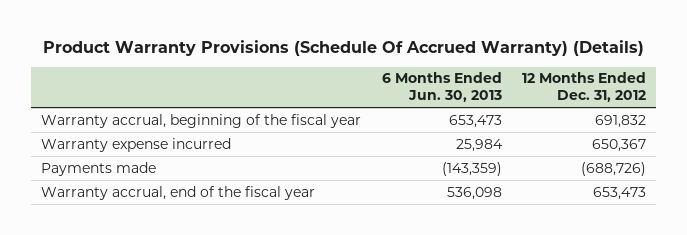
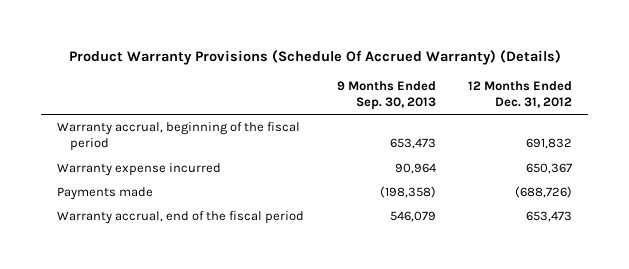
[381,72,502,103] 6 Months Ended Jun. 30, 2013 -> none
none -> [336,80,436,111] 9 Months Ended Sep. 30, 2013
[41,113,362,128] Warranty accrual, beginning of the fiscal year -> [57,122,301,152] Warranty accrual, beginning of the fiscal period
[41,185,316,200] Warranty accrual, end of the fiscal year -> [57,211,305,225] Warranty accrual, end of the fiscal period

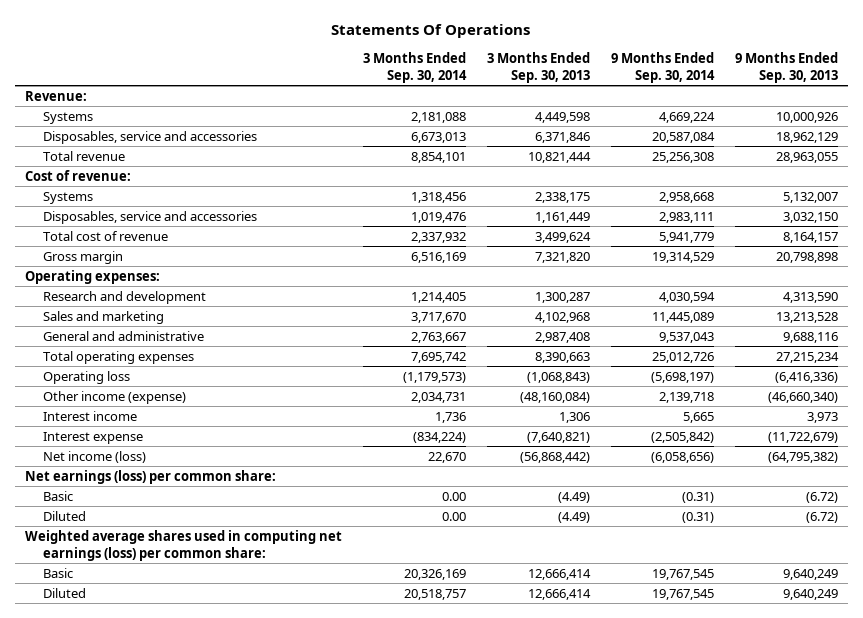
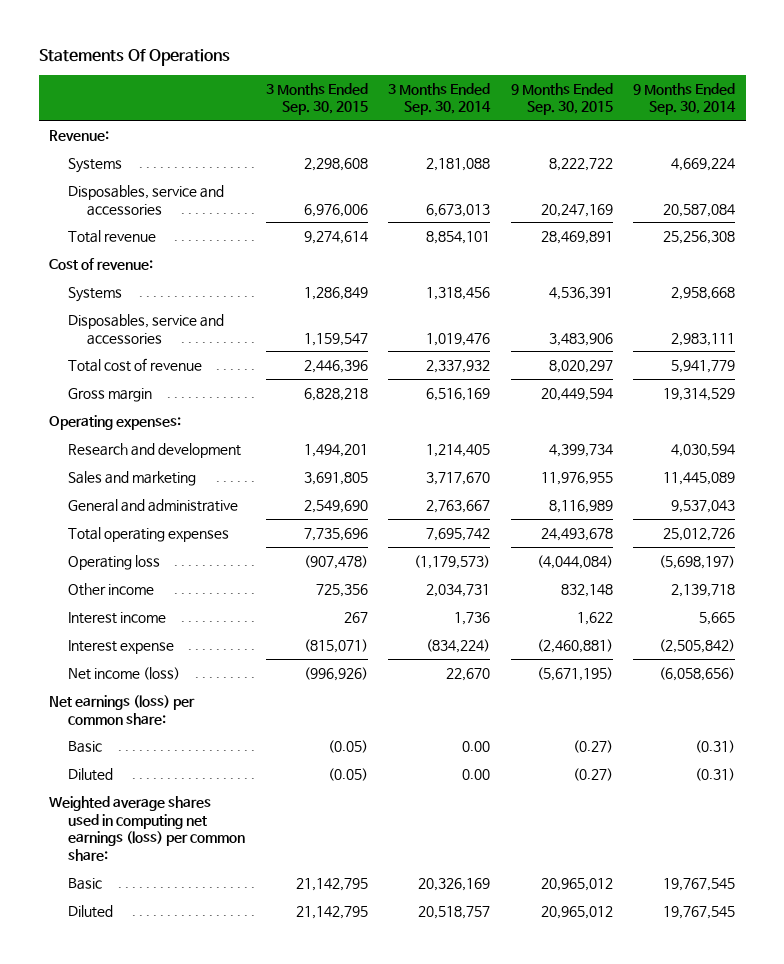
[486,51,590,83] 3 Months Ended Sep. 30, 2013 -> none
[734,51,838,83] 9 Months Ended Sep. 30, 2013 -> none
none -> [265,82,368,116] 3 Months Ended Sep. 30, 2015
none -> [510,82,613,116] 9 Months Ended Sep. 30, 2015
[43,390,187,404] Other income (expense) -> [68,583,155,597] Other income

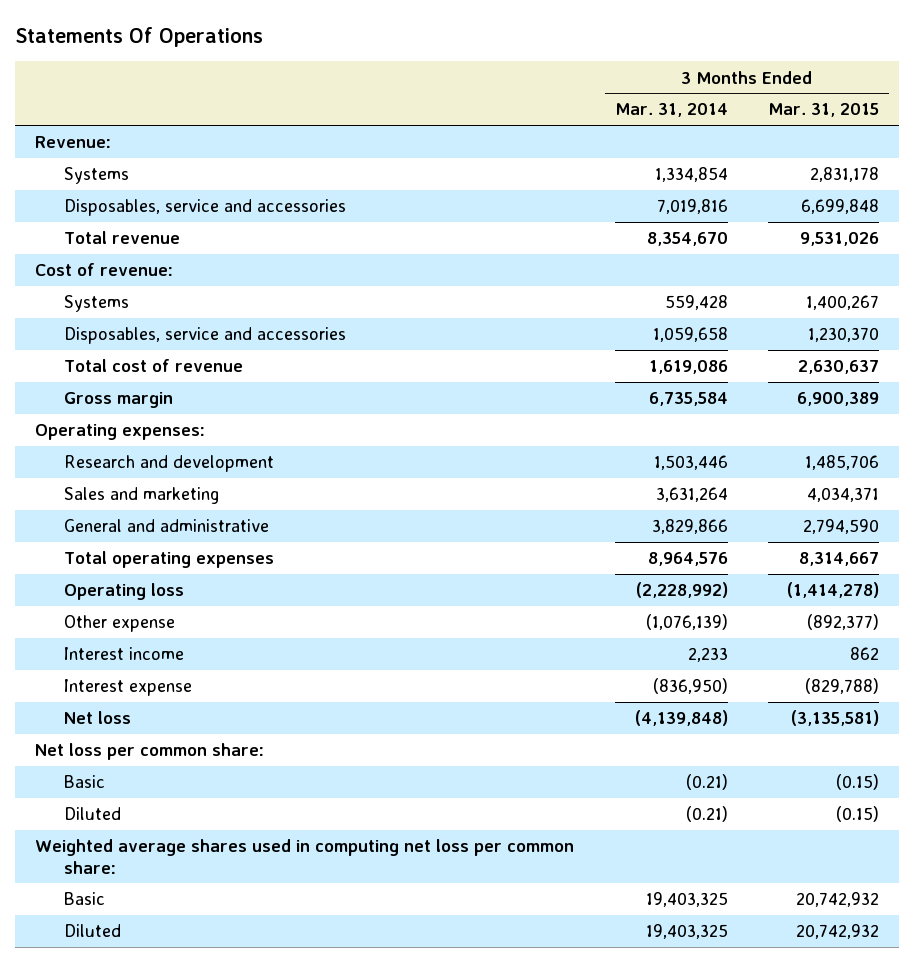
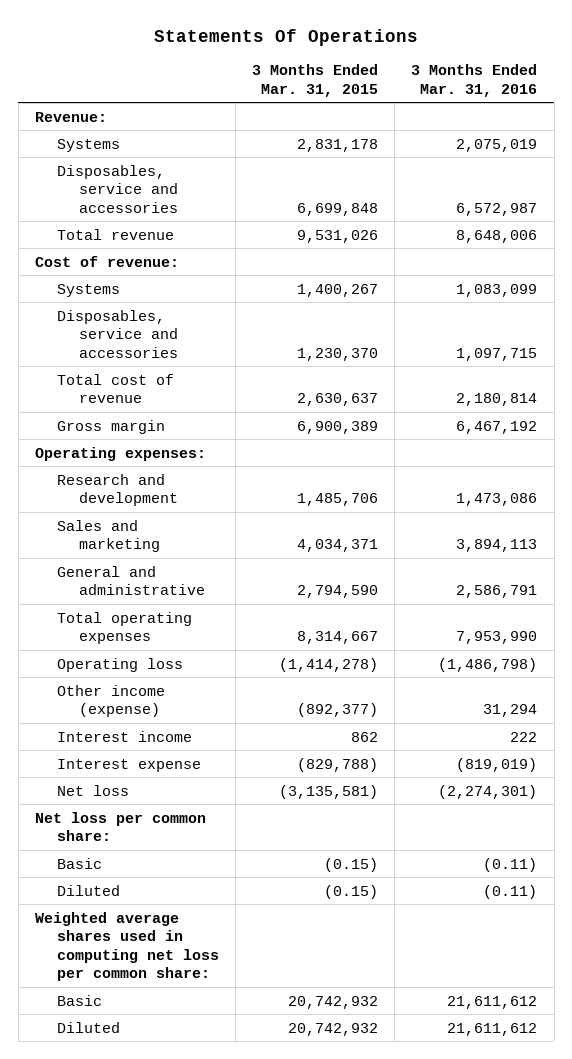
[614,103,728,118] Mar. 31, 2014 -> none
none -> [411,64,538,97] 3 Months Ended Mar. 31, 2016
[63,615,175,633] Other expense -> [56,684,165,718] Other income (expense)

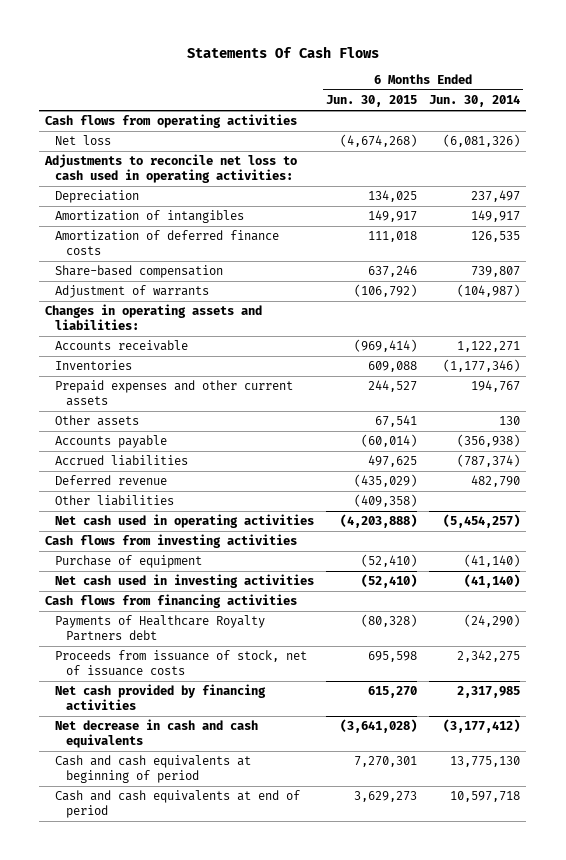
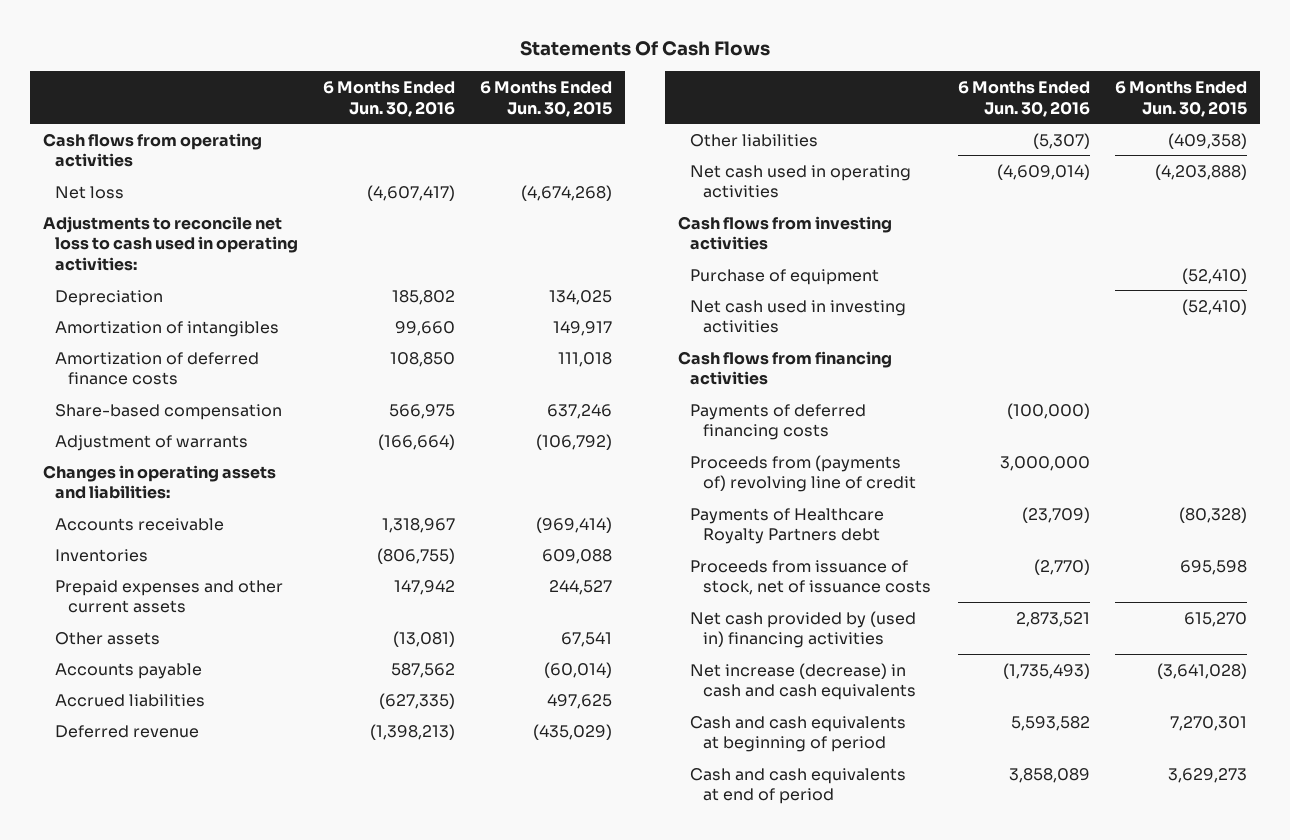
[429,95,521,108] Jun. 30, 2014 -> none
none -> [323,80,456,117] 6 Months Ended Jun. 30, 2016
none -> [690,403,867,441] Payments of deferred financing costs
none -> [690,454,916,493] Proceeds from (payments of) revolving line of credit
[55,684,267,710] Net cash provided by financing activities -> [690,610,917,649] Net cash provided by (used in) financing activities
[55,719,259,748] Net decrease in cash and cash equivalents -> [690,662,916,701] Net increase (decrease) in cash and cash equivalents

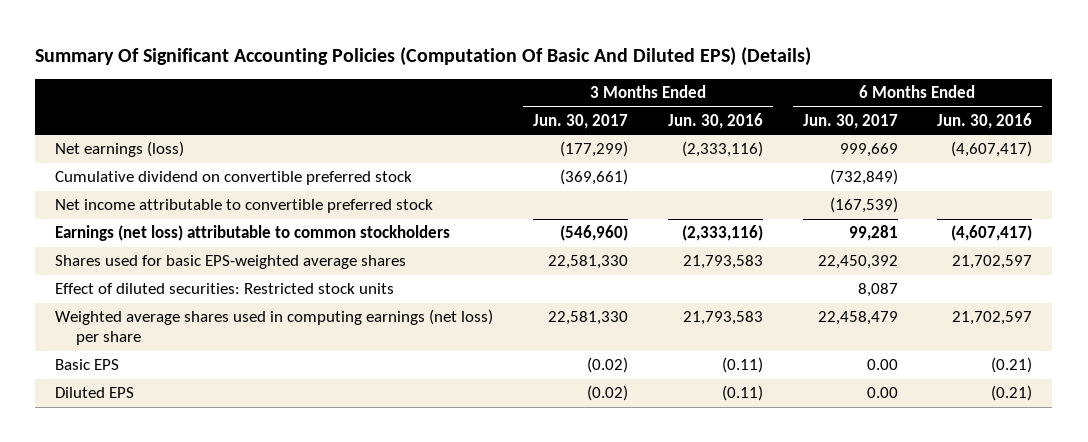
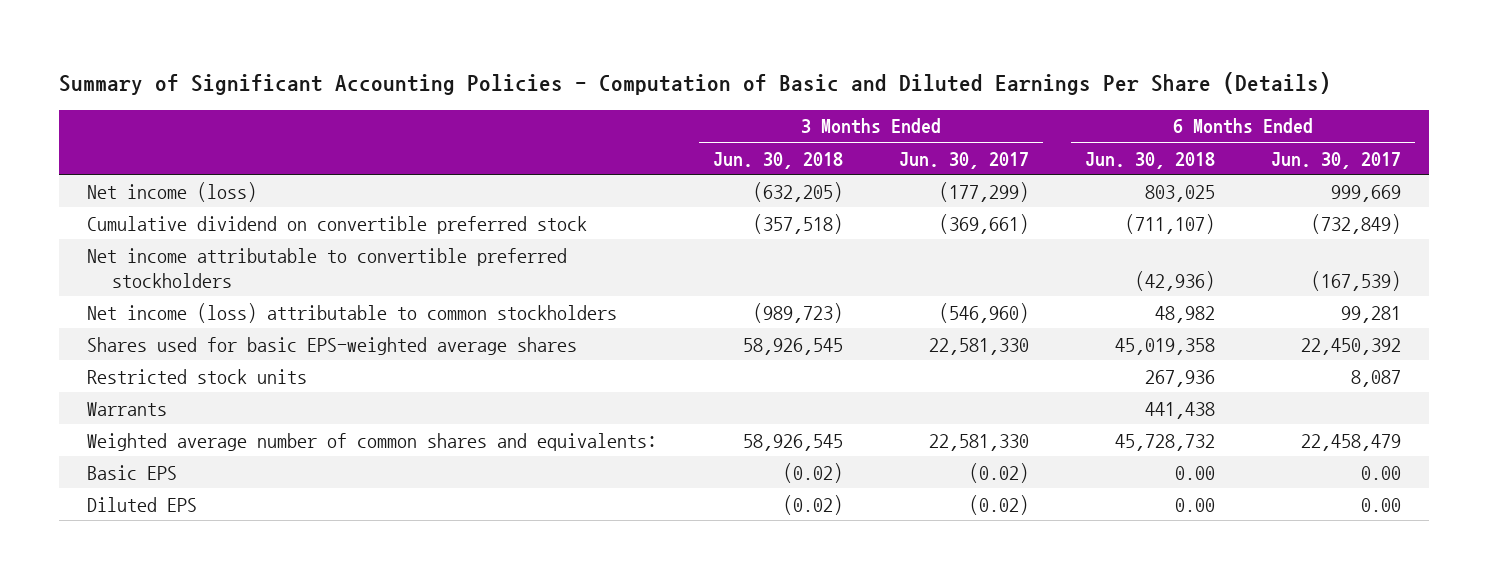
[35,46,812,66] Summary Of Significant Accounting Policies (Computation Of Basic And Diluted EPS) (Details) -> [58,71,1331,95] Summary of Significant Accounting Policies - Computation of Basic and Diluted Earnings Per Share (Details)
[667,112,763,129] Jun. 30, 2016 -> none
[937,112,1033,129] Jun. 30, 2016 -> none
none -> [712,151,843,169] Jun. 30, 2018
none -> [1084,151,1215,169] Jun. 30, 2018
[55,141,185,158] Net earnings (loss) -> [86,181,257,202] Net income (loss)
[55,199,434,214] Net income attributable to convertible preferred stock -> [86,247,567,288] Net income attributable to convertible preferred stockholders
[55,225,451,242] Earnings (net loss) attributable to common stockholders -> [86,302,617,323] Net income (loss) attributable to common stockholders
[55,283,395,295] Effect of diluted securities: Restricted stock units -> [86,368,307,384] Restricted stock units
none -> [86,401,167,416] Warrants
[55,309,494,346] Weighted average shares used in computing earnings (net loss) per share -> [86,432,657,451] Weighted average number of common shares and equivalents:

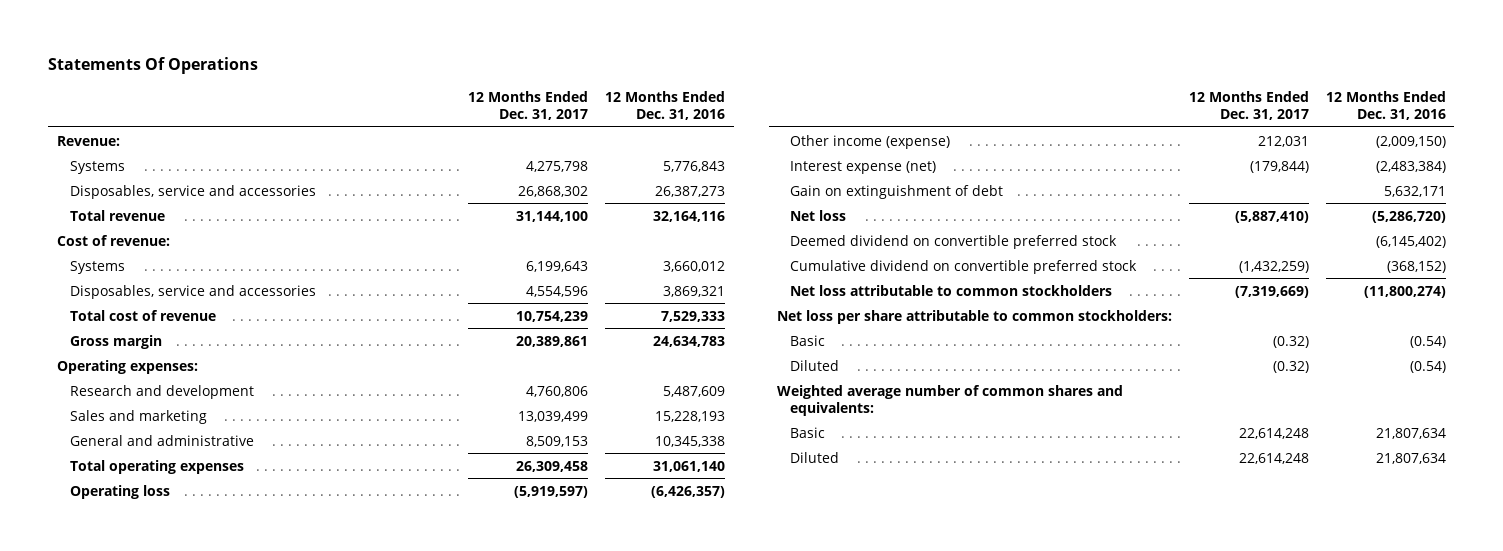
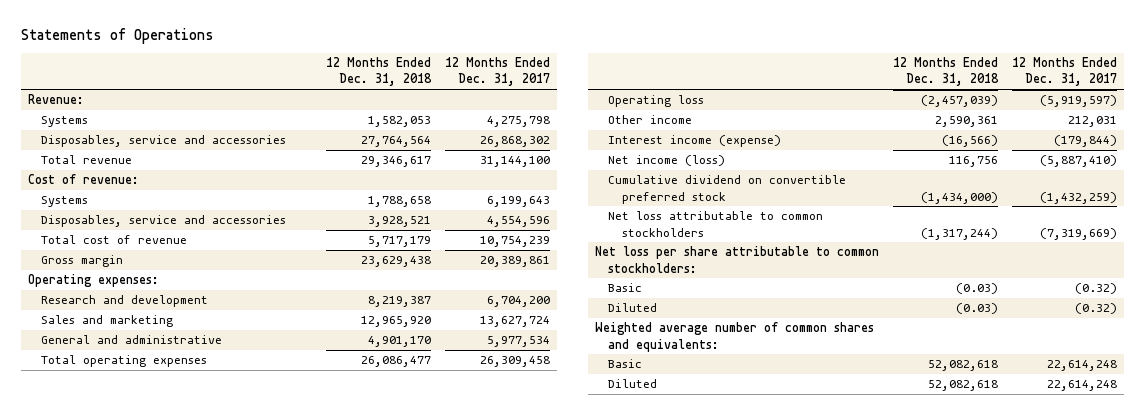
[48,57,259,75] Statements Of Operations -> [20,28,214,45] Statements of Operations
[605,90,726,120] 12 Months Ended Dec. 31, 2016 -> none
none -> [326,57,433,87] 12 Months Ended Dec. 31, 2018
[526,385,589,397] 4,760,806 -> [487,296,551,308] 6,704,200
[518,410,589,422] 13,039,499 -> [480,316,551,328] 13,627,724
[526,435,589,447] 8,509,153 -> [487,336,551,348] 5,977,534
[790,184,1004,199] Gain on extinguishment of debt -> none
[790,234,1118,249] Deemed dividend on convertible preferred stock -> none
[790,134,951,149] Other income (expense) -> [608,115,693,125] Other income
[790,160,937,174] Interest expense (net) -> [608,135,782,148] Interest income (expense)
[790,209,847,221] Net loss -> [608,155,726,167] Net income (loss)

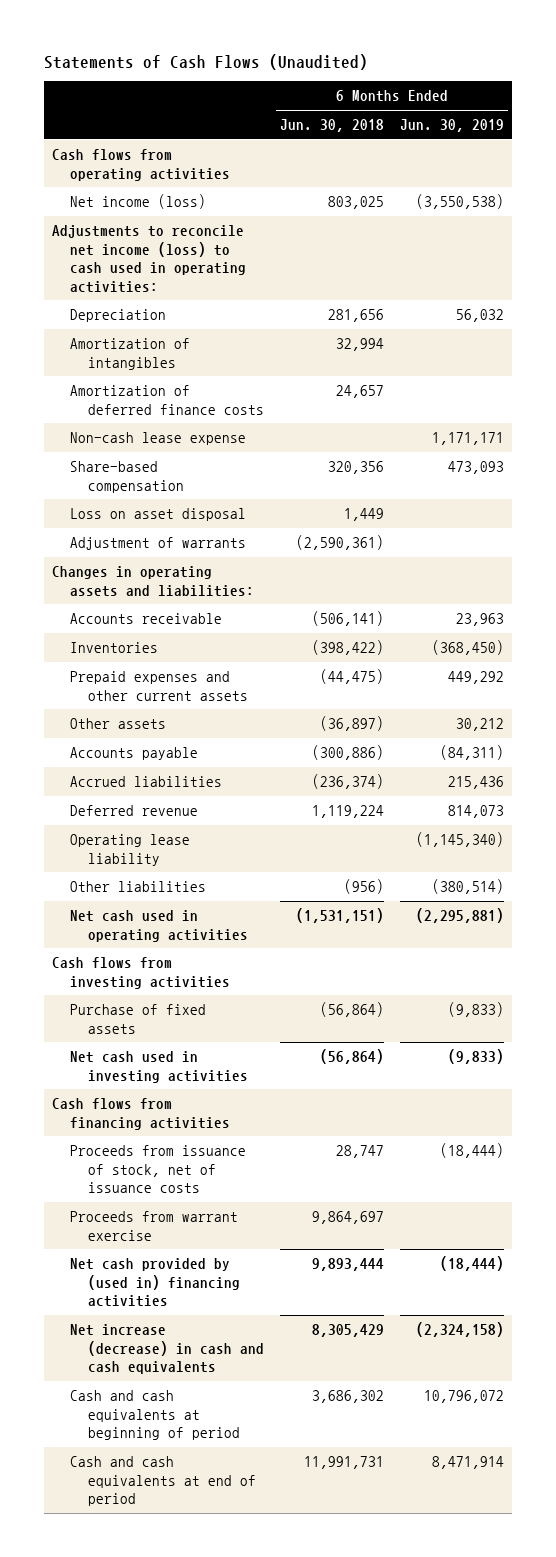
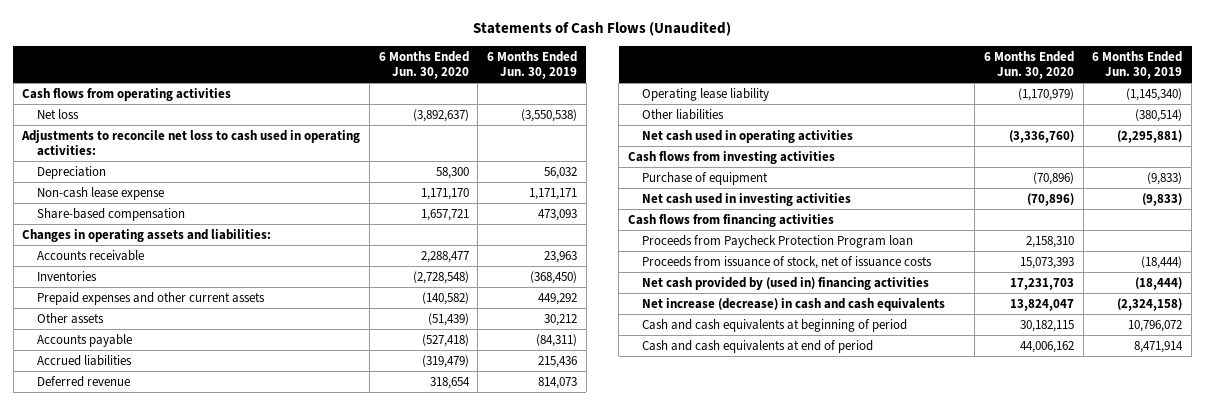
[280,119,385,133] Jun. 30, 2018 -> none
none -> [378,50,469,79] 6 Months Ended Jun. 30, 2020
[69,194,206,210] Net income (loss) -> [36,108,79,119] Net loss
[51,225,246,293] Adjustments to reconcile net income (loss) to cash used in operating activities: -> [21,129,361,156] Adjustments to reconcile net loss to cash used in operating activities:
[69,338,190,370] Amortization of intangibles -> none
[69,385,264,415] Amortization of deferred finance costs -> none
[69,508,246,522] Loss on asset disposal -> none
[69,537,246,551] Adjustment of warrants -> none
[69,1004,206,1034] Purchase of fixed assets -> [642,171,769,185] Purchase of equipment
none -> [642,234,914,248] Proceeds from Paycheck Protection Program loan
[69,1211,238,1241] Proceeds from warrant exercise -> none

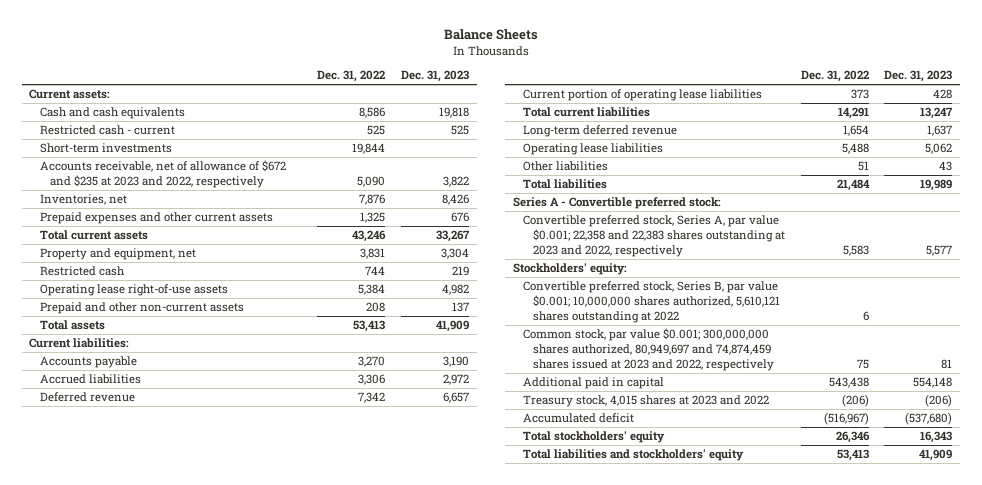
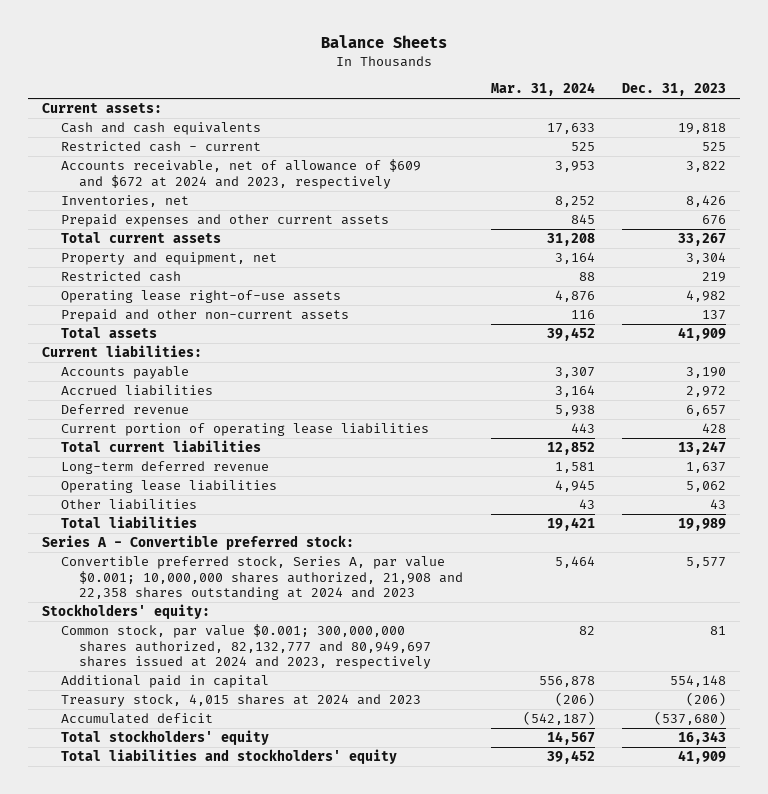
[317,70,386,83] Dec. 31, 2022 -> none
none -> [490,82,595,97] Mar. 31, 2024
[39,143,172,154] Short-term investments -> none
[39,160,286,188] Accounts receivable, net of allowance of $672 and $235 at 2023 and 2022, respectively -> [60,159,421,189] Accounts receivable, net of allowance of $609 and $672 at 2024 and 2023, respectively
[523,215,786,257] Convertible preferred stock, Series A, par value $0.001; 22,358 and 22,383 shares outstanding at 2023 and 2022, respectively -> [60,556,464,600] Convertible preferred stock, Series A, par value $0.001; 10,000,000 shares authorized, 21,908 and 22,358 shares outstanding at 2024 and 2023
[523,281,781,323] Convertible preferred stock, Series B, par value $0.001; 10,000,000 shares authorized, 5,610,121 shares outstanding at 2022 -> none
[523,328,775,371] Common stock, par value $0.001; 300,000,000 shares authorized, 80,949,697 and 74,874,459 shares issued at 2023 and 2022, respectively -> [60,624,432,669] Common stock, par value $0.001; 300,000,000 shares authorized, 82,132,777 and 80,949,697 shares issued at 2024 and 2023, respectively
[523,395,770,408] Treasury stock, 4,015 shares at 2023 and 2022 -> [60,694,421,708] Treasury stock, 4,015 shares at 2024 and 2023

